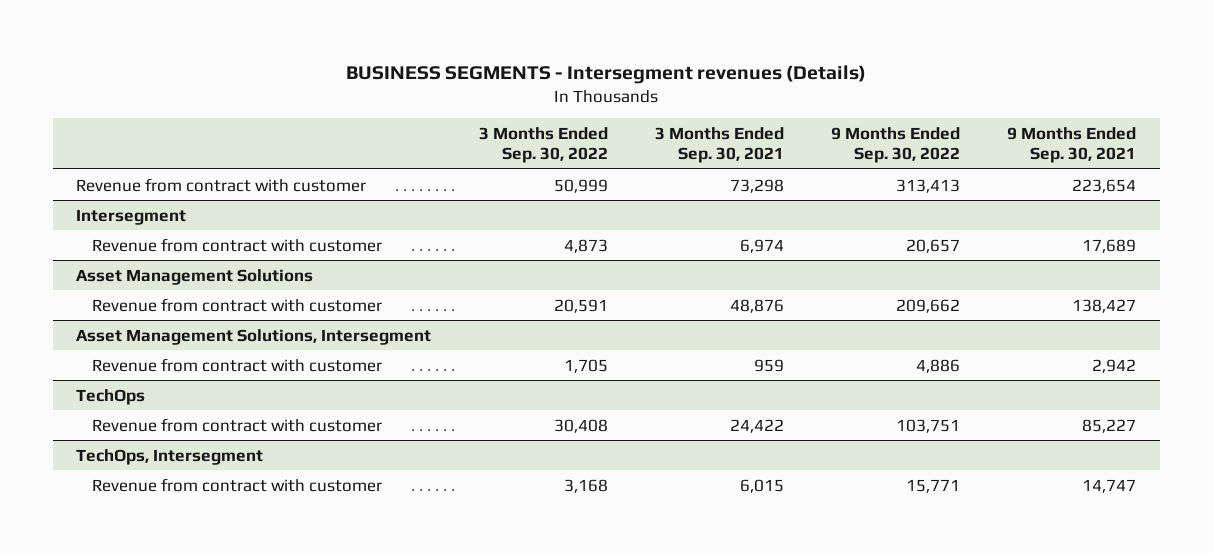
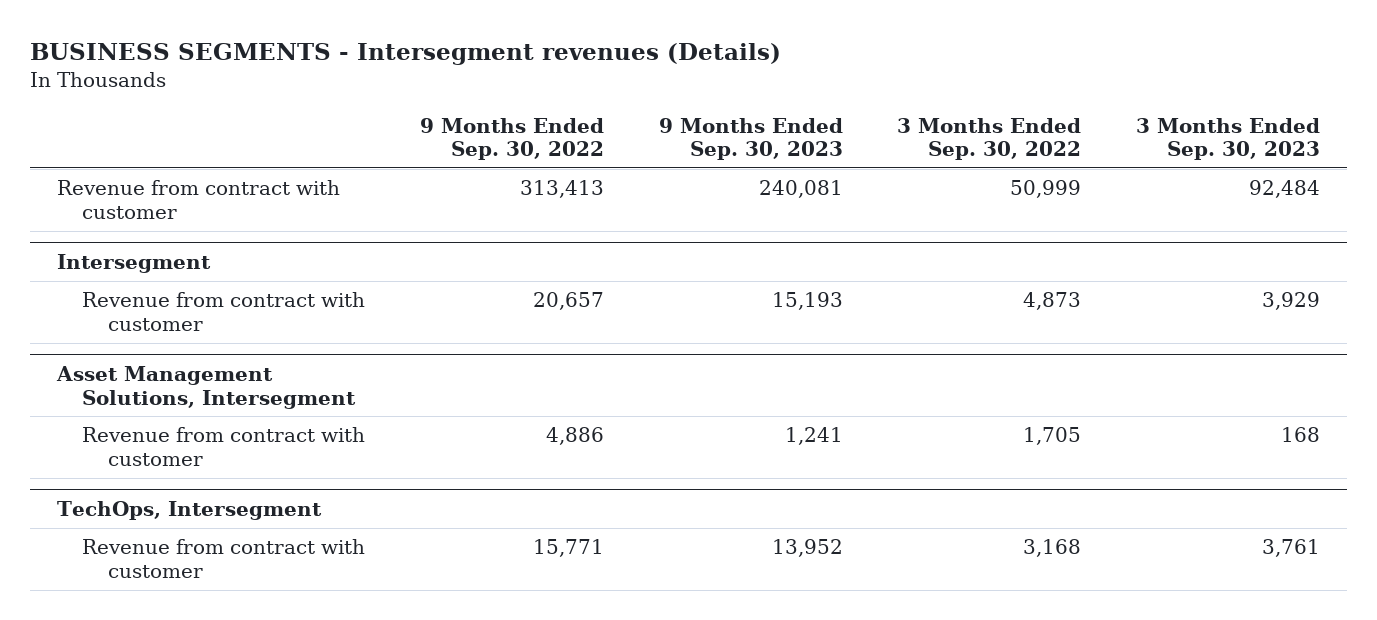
[654,126,784,163] 3 Months Ended Sep. 30, 2021 -> none
[1007,126,1137,163] 9 Months Ended Sep. 30, 2021 -> none
none -> [658,117,843,161] 9 Months Ended Sep. 30, 2023
none -> [1135,117,1320,161] 3 Months Ended Sep. 30, 2023
[76,268,314,285] Asset Management Solutions -> none
[92,297,383,312] Revenue from contract with customer -> none
[76,388,146,405] TechOps -> none
[92,417,383,432] Revenue from contract with customer -> none

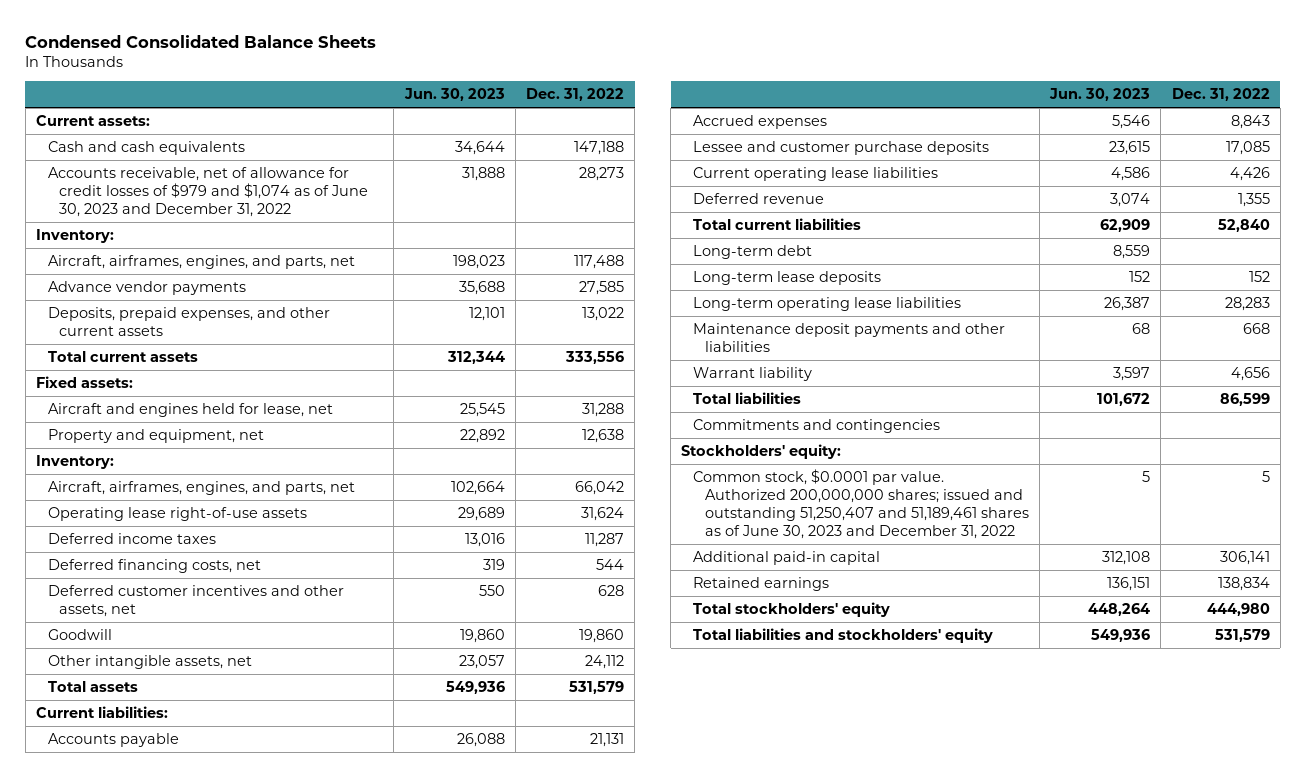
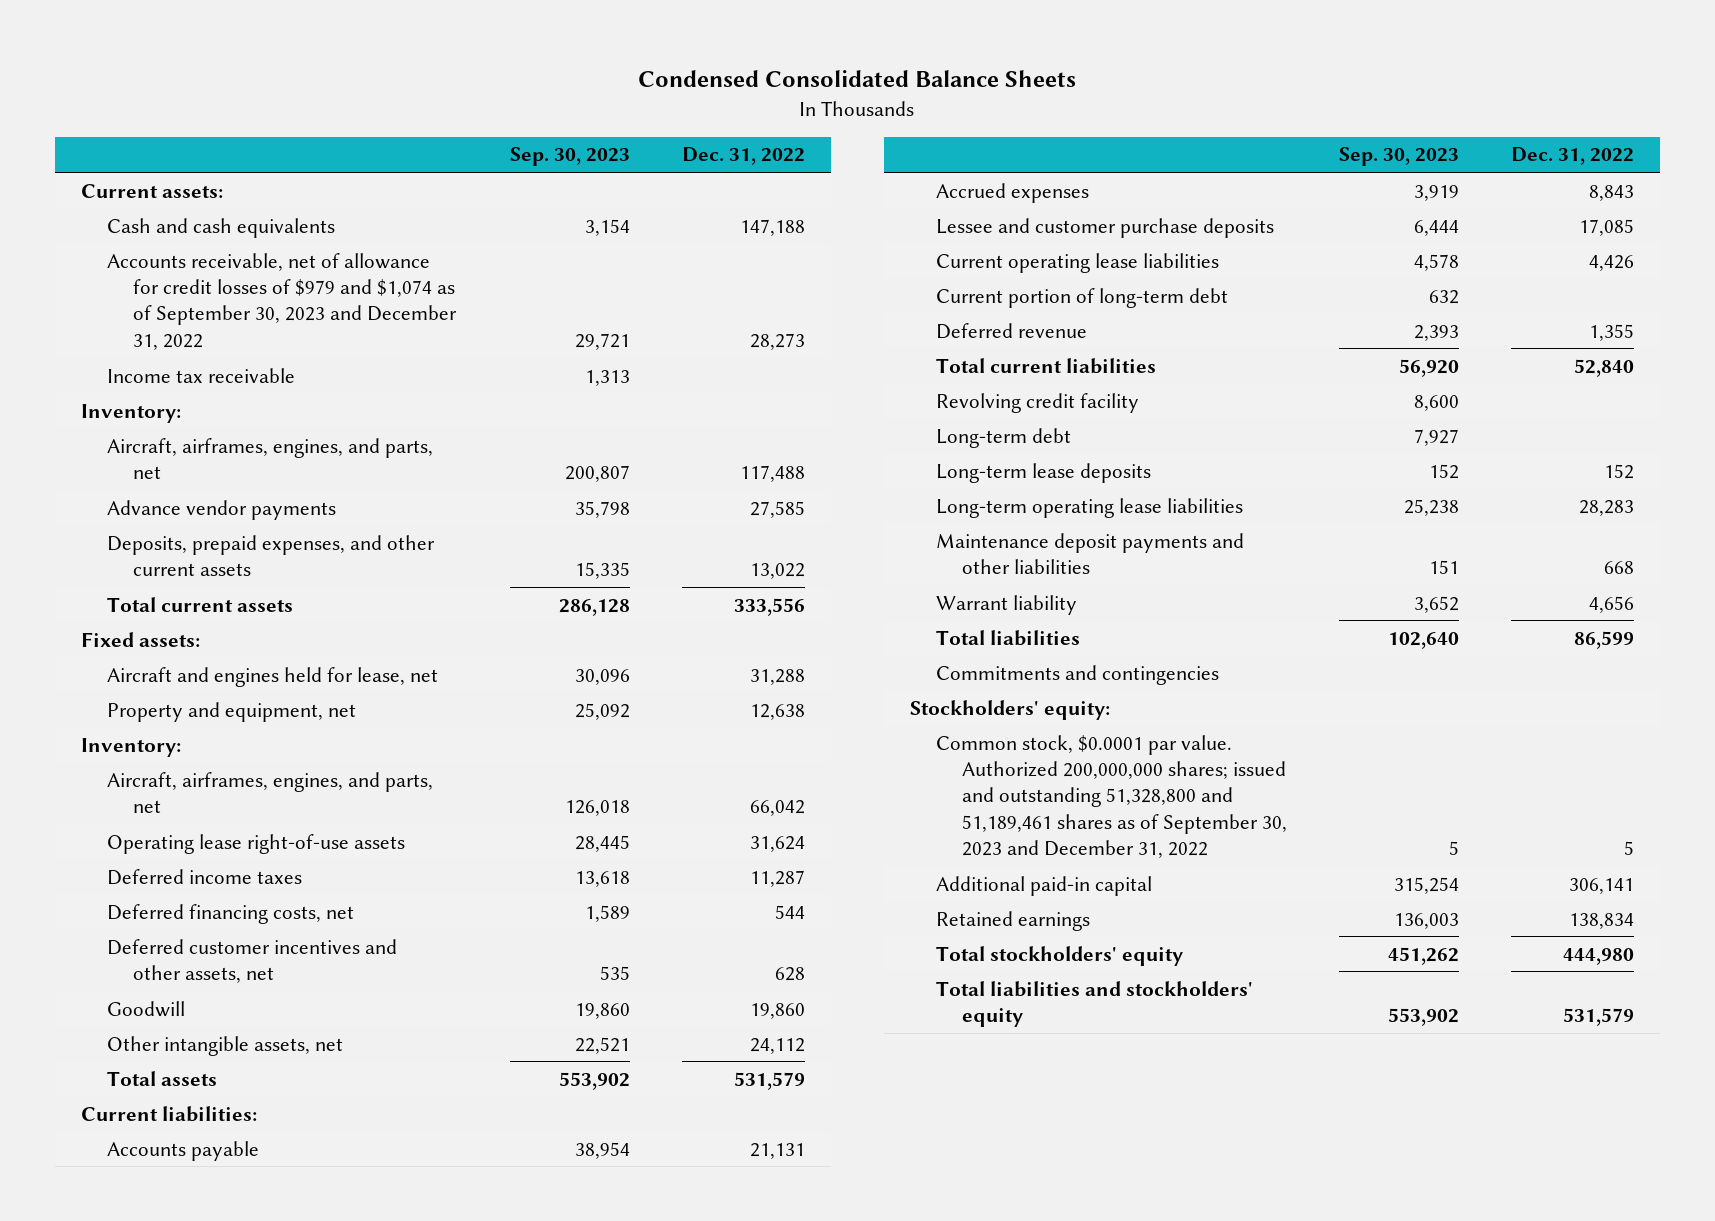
[403,88,505,102] Jun. 30, 2023 -> none
none -> [509,147,630,167] Sep. 30, 2023
[47,166,369,218] Accounts receivable, net of allowance for credit losses of $979 and $1,074 as of June 30, 2023 and December 31, 2022 -> [106,252,457,350] Accounts receivable, net of allowance for credit losses of $979 and $1,074 as of September 30, 2023 and December 31, 2022
none -> [106,367,295,383] Income tax receivable
none -> [935,287,1228,308] Current portion of long-term debt
none -> [935,392,1139,413] Revolving credit facility
[693,468,1029,540] Common stock, $0.0001 par value. Authorized 200,000,000 shares; issued and outstanding 51,250,407 and 51,189,461 shares as of June 30, 2023 and December 31, 2022 -> [935,734,1288,859] Common stock, $0.0001 par value. Authorized 200,000,000 shares; issued and outstanding 51,328,800 and 51,189,461 shares as of September 30, 2023 and December 31, 2022

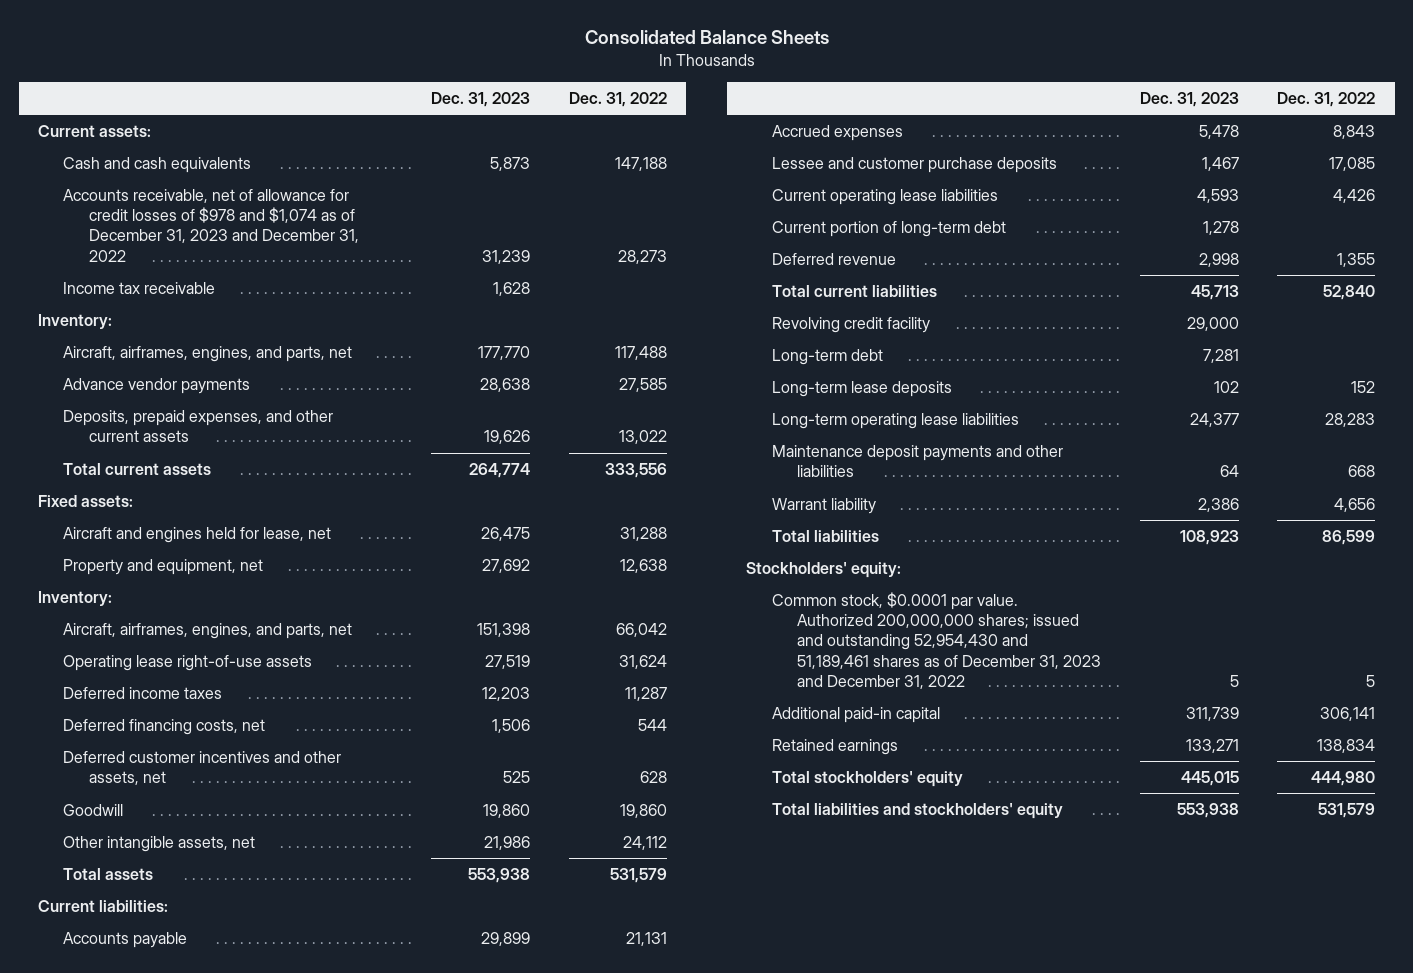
[638,70,1077,88] Condensed Consolidated Balance Sheets -> [584,29,829,44] Consolidated Balance Sheets
[509,147,630,167] Sep. 30, 2023 -> none
none -> [431,91,531,107] Dec. 31, 2023
[106,252,457,350] Accounts receivable, net of allowance for credit losses of $979 and $1,074 as of September 30, 2023 and December 31, 2022 -> [63,189,359,262] Accounts receivable, net of allowance for credit losses of $978 and $1,074 as of December 31, 2023 and December 31, 2022
[935,664,1219,685] Commitments and contingencies -> none
[935,734,1288,859] Common stock, $0.0001 par value. Authorized 200,000,000 shares; issued and outstanding 51,328,800 and 51,189,461 shares as of September 30, 2023 and December 31, 2022 -> [771,592,1102,689] Common stock, $0.0001 par value. Authorized 200,000,000 shares; issued and outstanding 52,954,430 and 51,189,461 shares as of December 31, 2023 and December 31, 2022

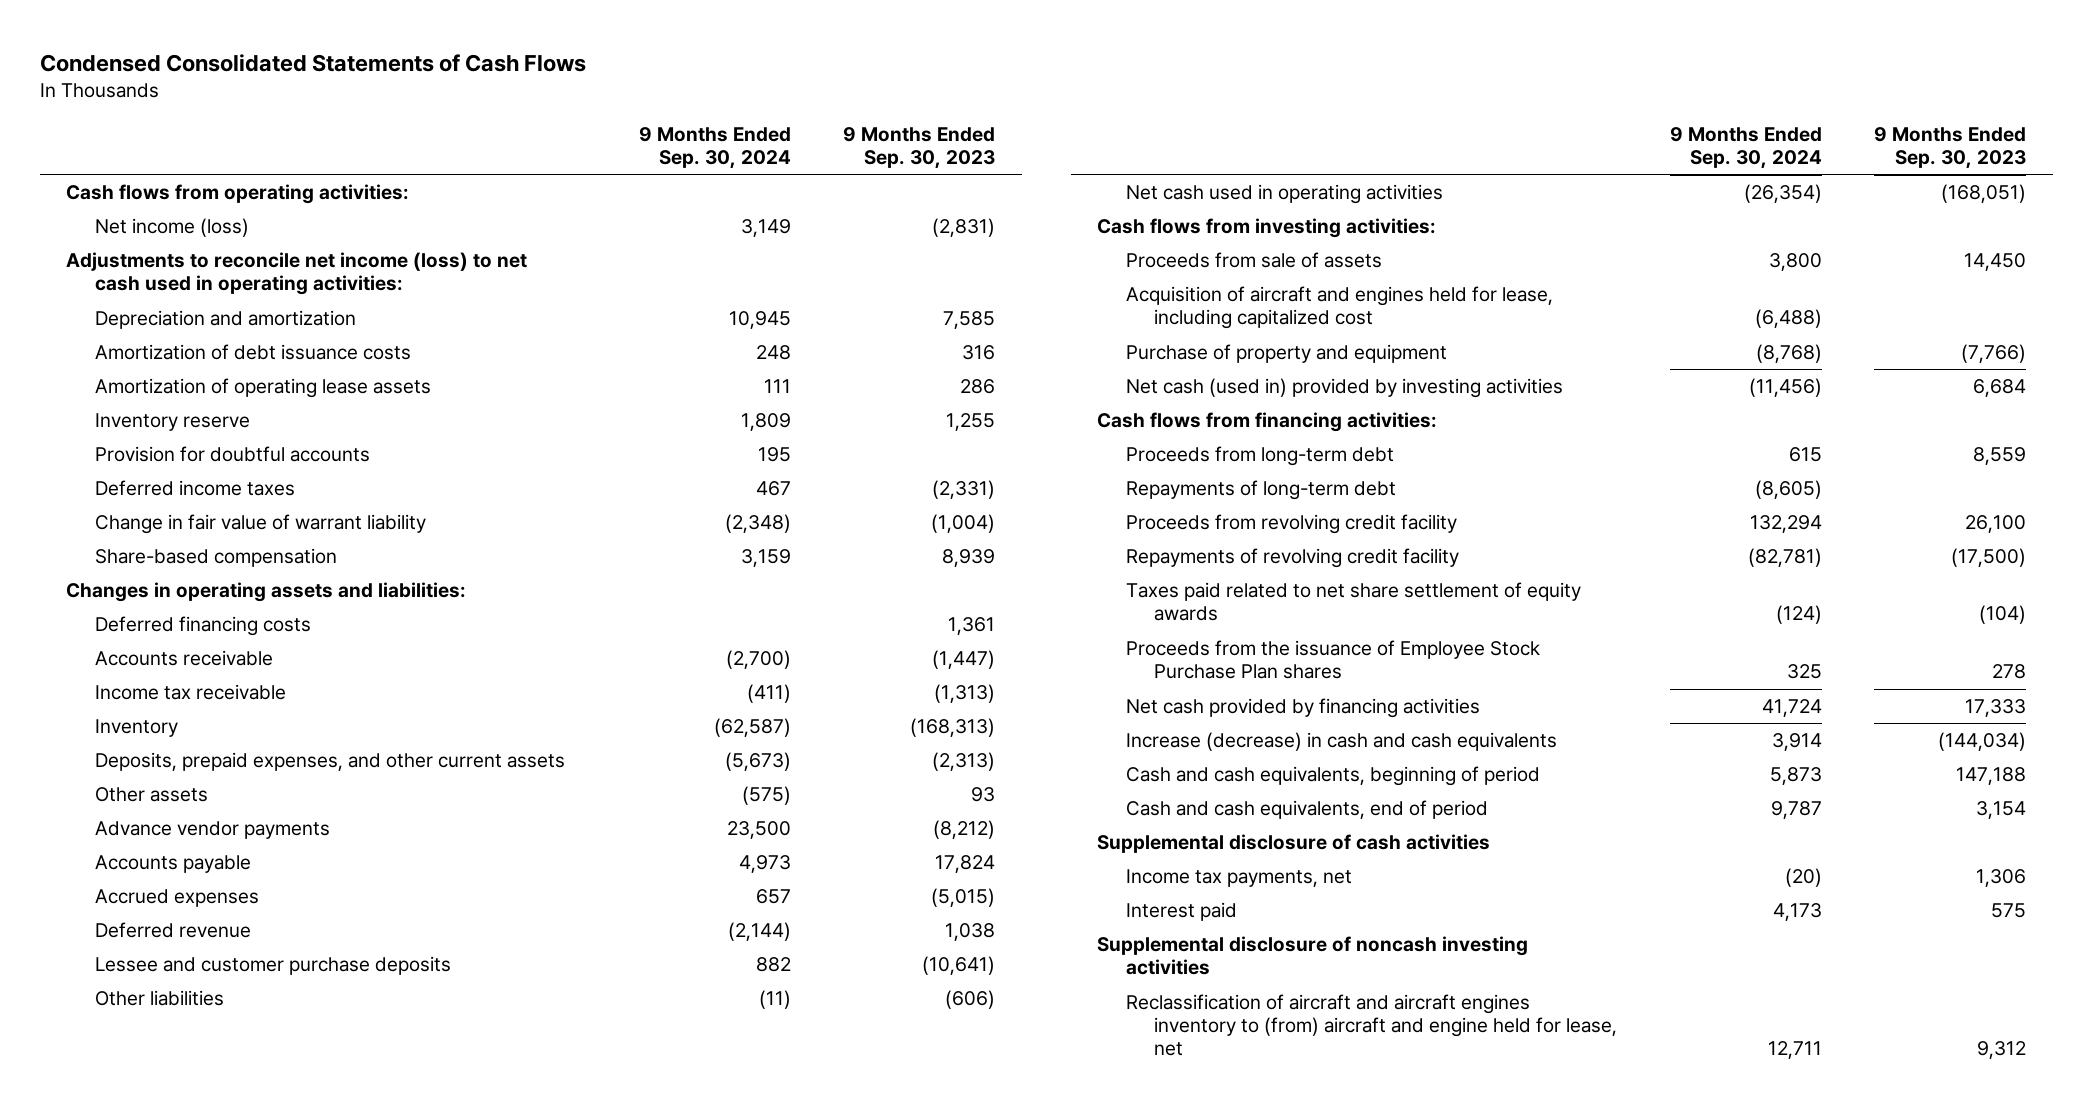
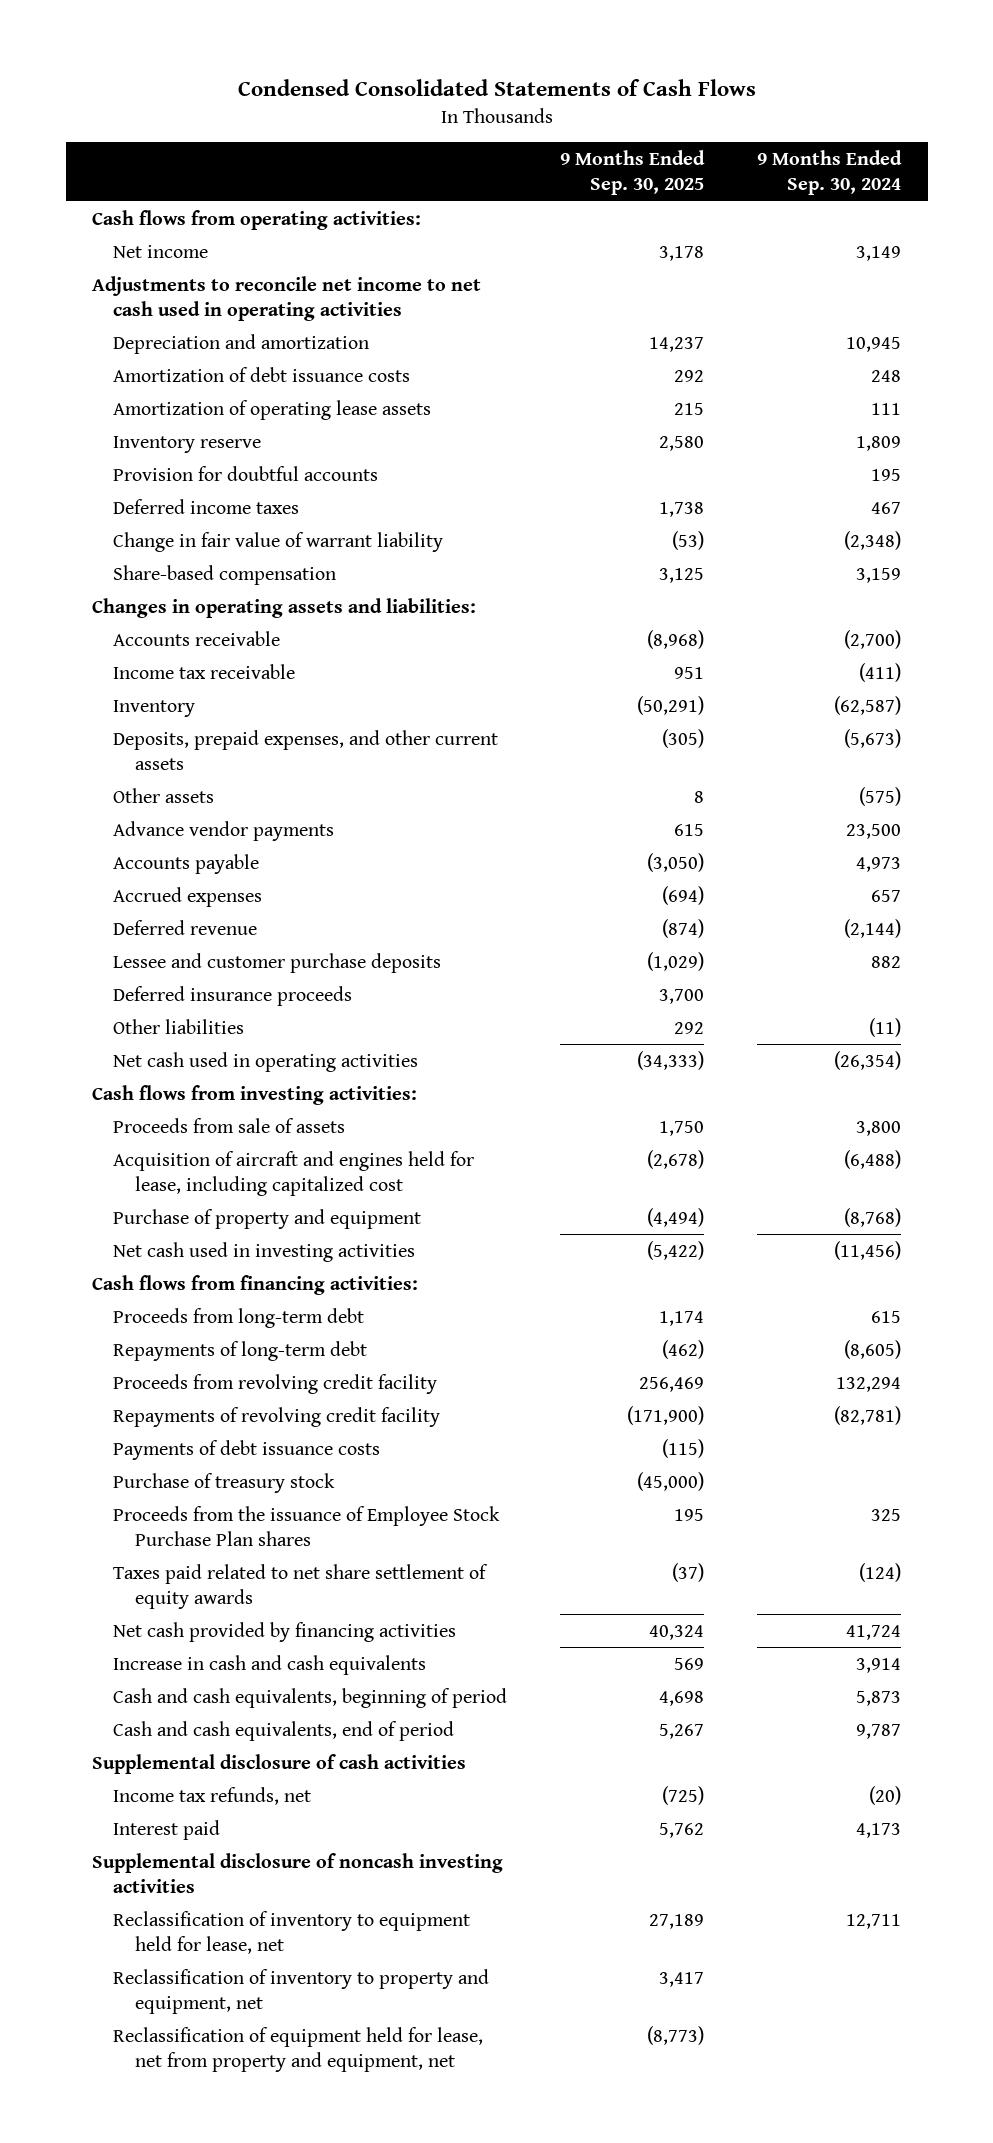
[843,127,996,170] 9 Months Ended Sep. 30, 2023 -> none
none -> [560,149,706,195] 9 Months Ended Sep. 30, 2025
[94,218,249,238] Net income (loss) -> [113,244,209,258] Net income
[66,252,528,296] Adjustments to reconcile net income (loss) to net cash used in operating activities: -> [92,275,482,321] Adjustments to reconcile net income to net cash used in operating activities
[94,616,311,637] Deferred financing costs -> none
none -> [113,985,353,1006] Deferred insurance proceeds
[1125,378,1563,399] Net cash (used in) provided by investing activities -> [113,1241,416,1262] Net cash used in investing activities
none -> [113,1439,381,1460] Payments of debt issuance costs
none -> [113,1472,336,1493] Purchase of treasury stock
[1125,582,1581,622] Taxes paid related to net share settlement of equity awards -> [113,1563,489,1609] Taxes paid related to net share settlement of equity awards
[1125,732,1557,752] Increase (decrease) in cash and cash equivalents -> [113,1654,427,1675] Increase in cash and cash equivalents
[1125,869,1352,888] Income tax payments, net -> [113,1786,312,1805] Income tax refunds, net
[1125,994,1618,1057] Reclassification of aircraft and aircraft engines inventory to (from) aircraft and engine held for lease, net -> [113,1910,471,1954] Reclassification of inventory to equipment held for lease, net
none -> [113,1968,490,2014] Reclassification of inventory to property and equipment, net
none -> [113,2026,484,2072] Reclassification of equipment held for lease, net from property and equipment, net

